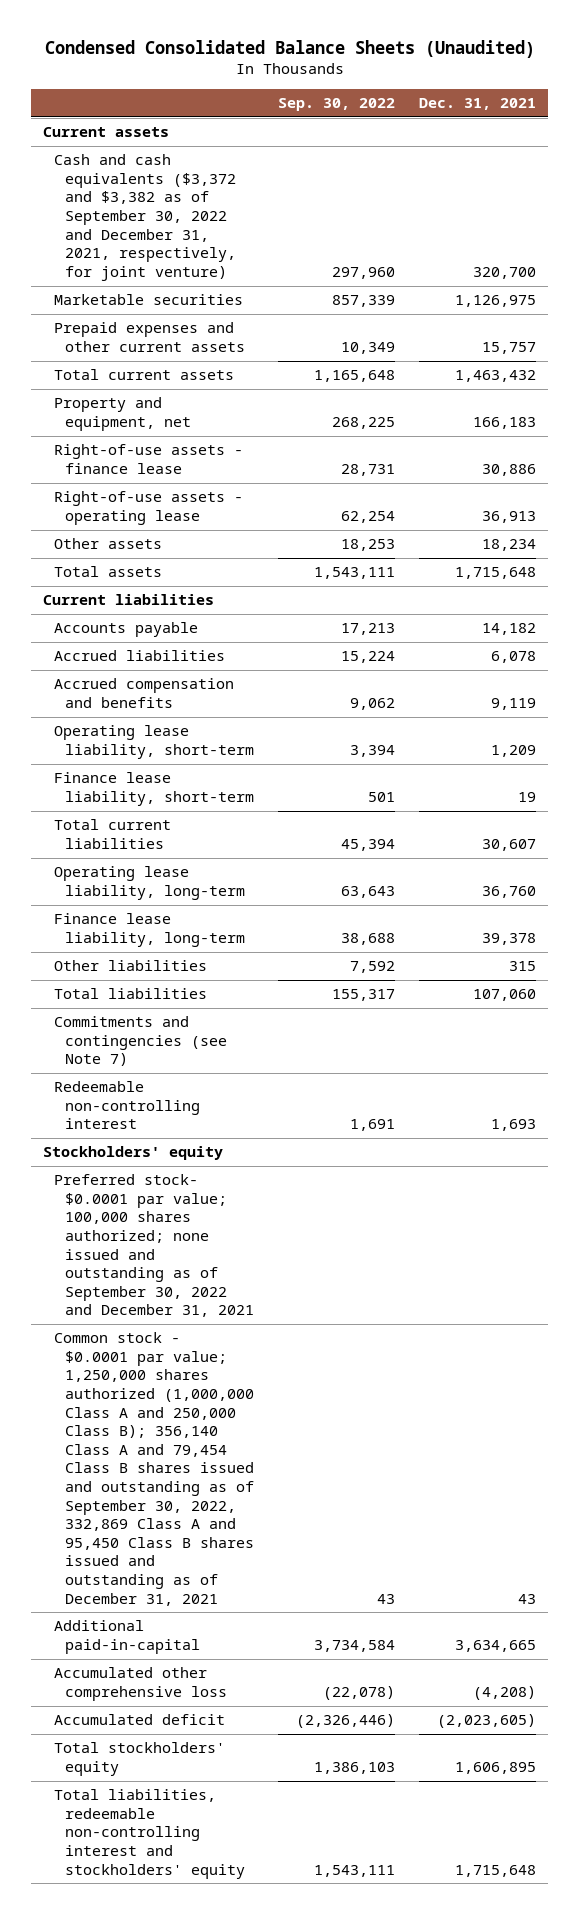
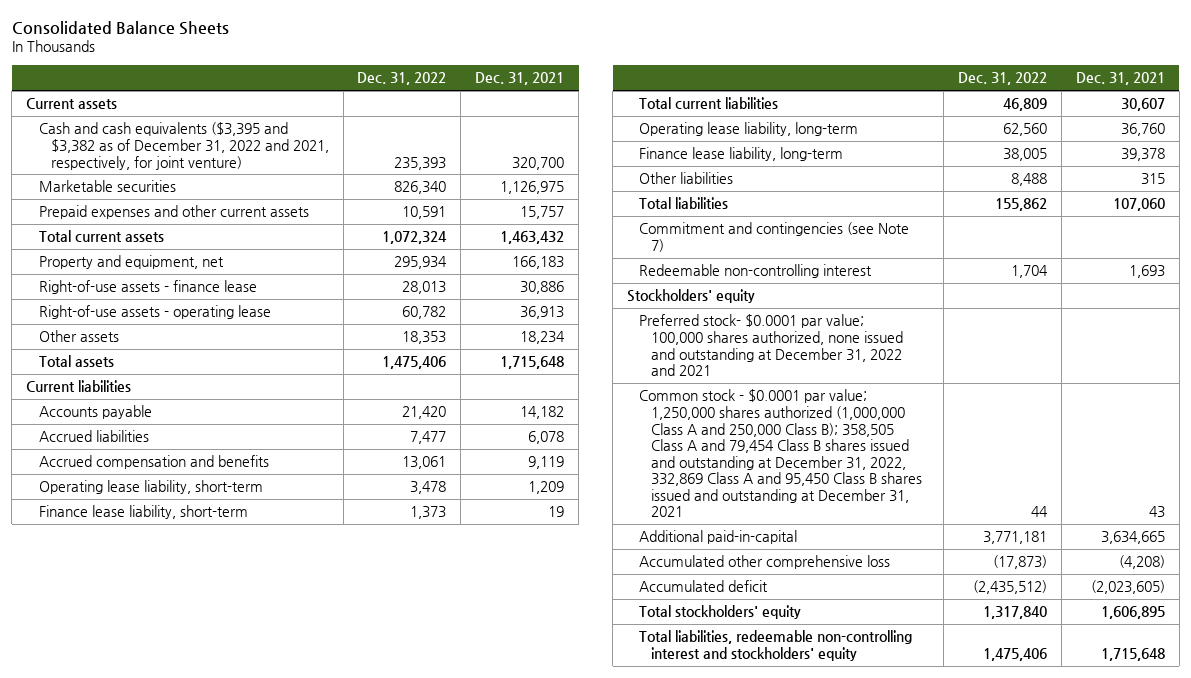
[44,40,535,59] Condensed Consolidated Balance Sheets (Unaudited) -> [11,20,229,35] Consolidated Balance Sheets
[278,98,396,112] Sep. 30, 2022 -> none
none -> [357,72,447,86] Dec. 31, 2022
[54,154,237,281] Cash and cash equivalents ($3,372 and $3,382 as of September 30, 2022 and December 31, 2021, respectively, for joint venture) -> [38,122,329,170] Cash and cash equivalents ($3,395 and $3,382 as of December 31, 2022 and 2021, respectively, for joint venture)
[54,1016,228,1067] Commitments and contingencies (see Note 7) -> [639,222,910,253] Commitment and contingencies (see Note 7)
[54,1174,255,1318] Preferred stock- $0.0001 par value; 100,000 shares authorized; none issued and outstanding as of September 30, 2022 and December 31, 2021 -> [639,314,904,377] Preferred stock- $0.0001 par value; 100,000 shares authorized, none issued and outstanding at December 31, 2022 and 2021
[54,1332,255,1606] Common stock - $0.0001 par value; 1,250,000 shares authorized (1,000,000 Class A and 250,000 Class B); 356,140 Class A and 79,454 Class B shares issued and outstanding as of September 30, 2022, 332,869 Class A and 95,450 Class B shares issued and outstanding as of December 31, 2021 -> [639,389,923,518] Common stock - $0.0001 par value; 1,250,000 shares authorized (1,000,000 Class A and 250,000 Class B); 358,505 Class A and 79,454 Class B shares issued and outstanding at December 31, 2022, 332,869 Class A and 95,450 Class B shares issued and outstanding at December 31, 2021

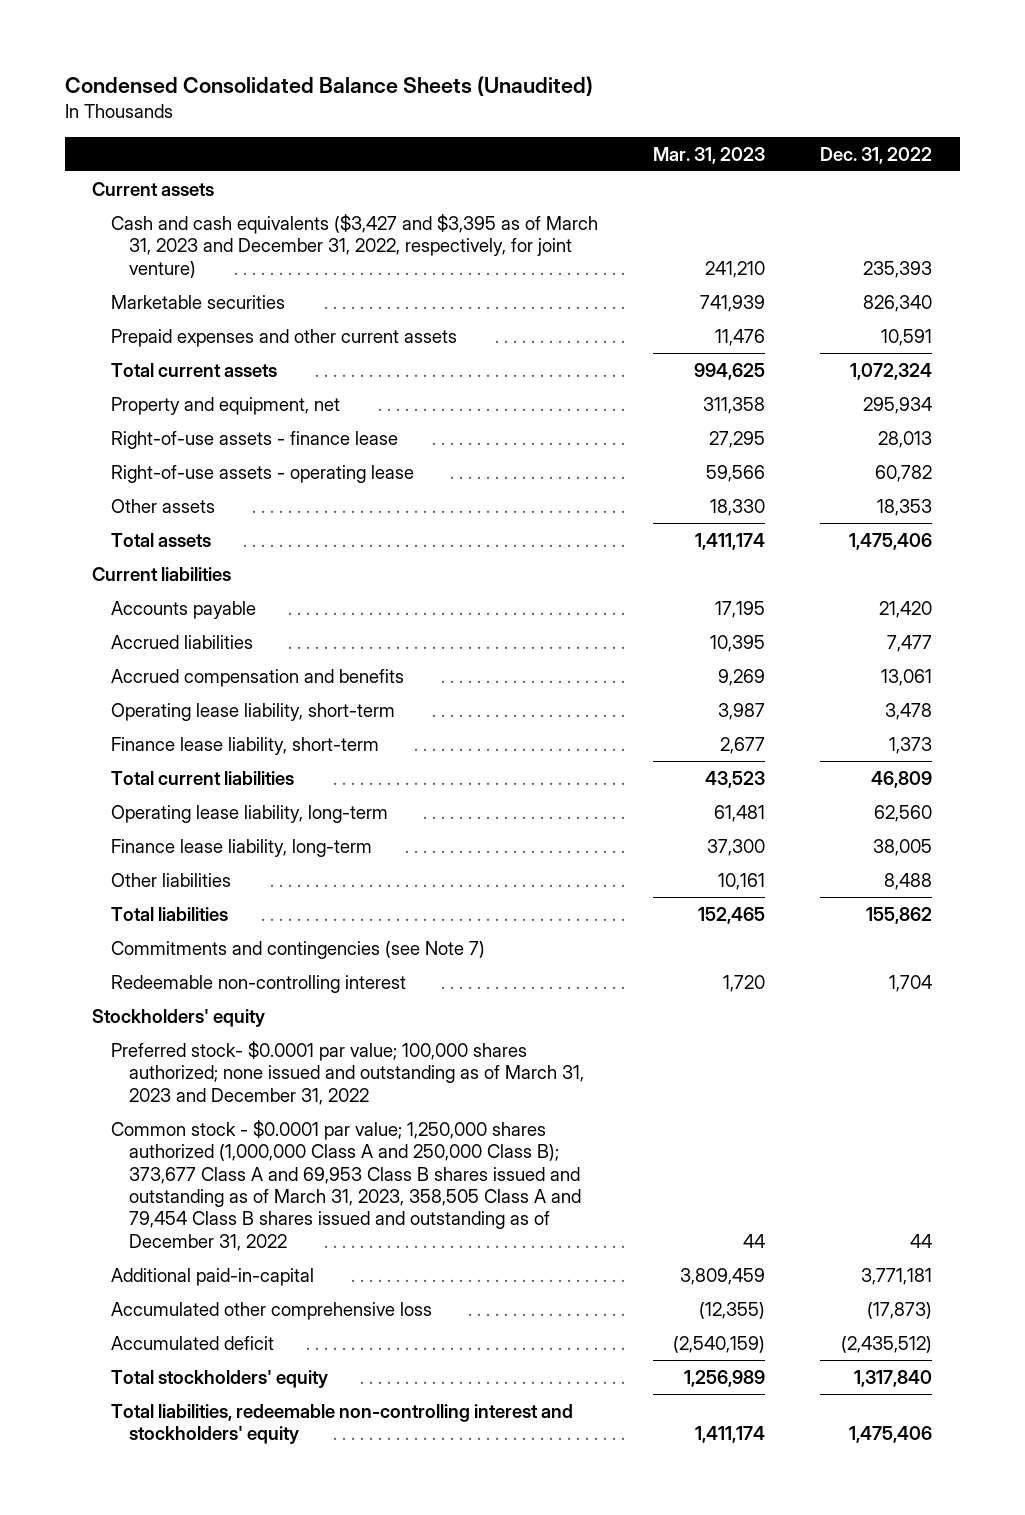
[11,20,229,35] Consolidated Balance Sheets -> [64,76,593,97] Condensed Consolidated Balance Sheets (Unaudited)
[475,72,565,86] Dec. 31, 2021 -> none
none -> [653,146,766,164] Mar. 31, 2023
[38,122,329,170] Cash and cash equivalents ($3,395 and $3,382 as of December 31, 2022 and 2021, respectively, for joint venture) -> [110,213,598,278] Cash and cash equivalents ($3,427 and $3,395 as of March 31, 2023 and December 31, 2022, respectively, for joint venture)
[639,222,910,253] Commitment and contingencies (see Note 7) -> [110,940,485,959] Commitments and contingencies (see Note 7)
[639,314,904,377] Preferred stock- $0.0001 par value; 100,000 shares authorized, none issued and outstanding at December 31, 2022 and 2021 -> [110,1040,584,1105] Preferred stock- $0.0001 par value; 100,000 shares authorized; none issued and outstanding as of March 31, 2023 and December 31, 2022
[639,389,923,518] Common stock - $0.0001 par value; 1,250,000 shares authorized (1,000,000 Class A and 250,000 Class B); 358,505 Class A and 79,454 Class B shares issued and outstanding at December 31, 2022, 332,869 Class A and 95,450 Class B shares issued and outstanding at December 31, 2021 -> [110,1119,581,1251] Common stock - $0.0001 par value; 1,250,000 shares authorized (1,000,000 Class A and 250,000 Class B); 373,677 Class A and 69,953 Class B shares issued and outstanding as of March 31, 2023, 358,505 Class A and 79,454 Class B shares issued and outstanding as of December 31, 2022

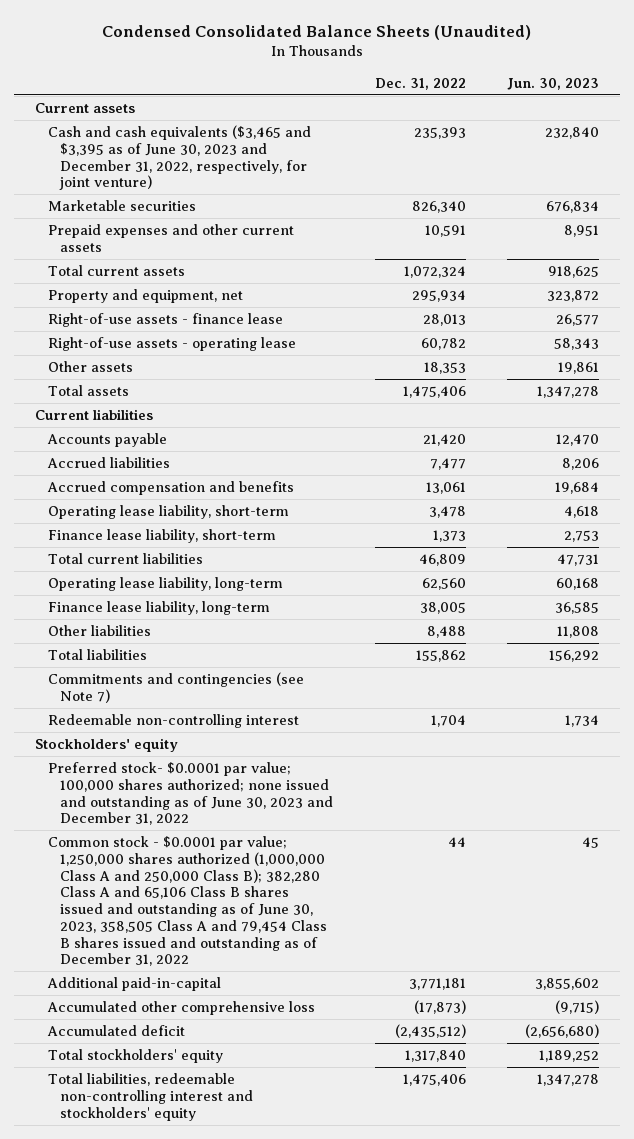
[653,146,766,164] Mar. 31, 2023 -> none
none -> [507,77,600,90] Jun. 30, 2023
[110,213,598,278] Cash and cash equivalents ($3,427 and $3,395 as of March 31, 2023 and December 31, 2022, respectively, for joint venture) -> [47,125,311,191] Cash and cash equivalents ($3,465 and $3,395 as of June 30, 2023 and December 31, 2022, respectively, for joint venture)
[110,1040,584,1105] Preferred stock- $0.0001 par value; 100,000 shares authorized; none issued and outstanding as of March 31, 2023 and December 31, 2022 -> [47,762,334,826] Preferred stock- $0.0001 par value; 100,000 shares authorized; none issued and outstanding as of June 30, 2023 and December 31, 2022
[110,1119,581,1251] Common stock - $0.0001 par value; 1,250,000 shares authorized (1,000,000 Class A and 250,000 Class B); 373,677 Class A and 69,953 Class B shares issued and outstanding as of March 31, 2023, 358,505 Class A and 79,454 Class B shares issued and outstanding as of December 31, 2022 -> [47,836,328,967] Common stock - $0.0001 par value; 1,250,000 shares authorized (1,000,000 Class A and 250,000 Class B); 382,280 Class A and 65,106 Class B shares issued and outstanding as of June 30, 2023, 358,505 Class A and 79,454 Class B shares issued and outstanding as of December 31, 2022

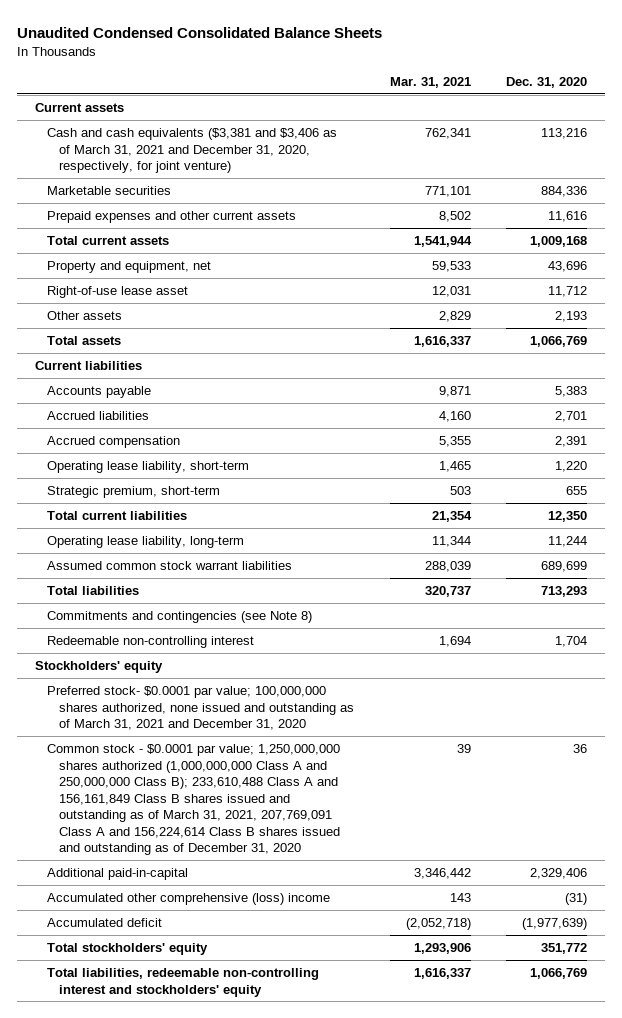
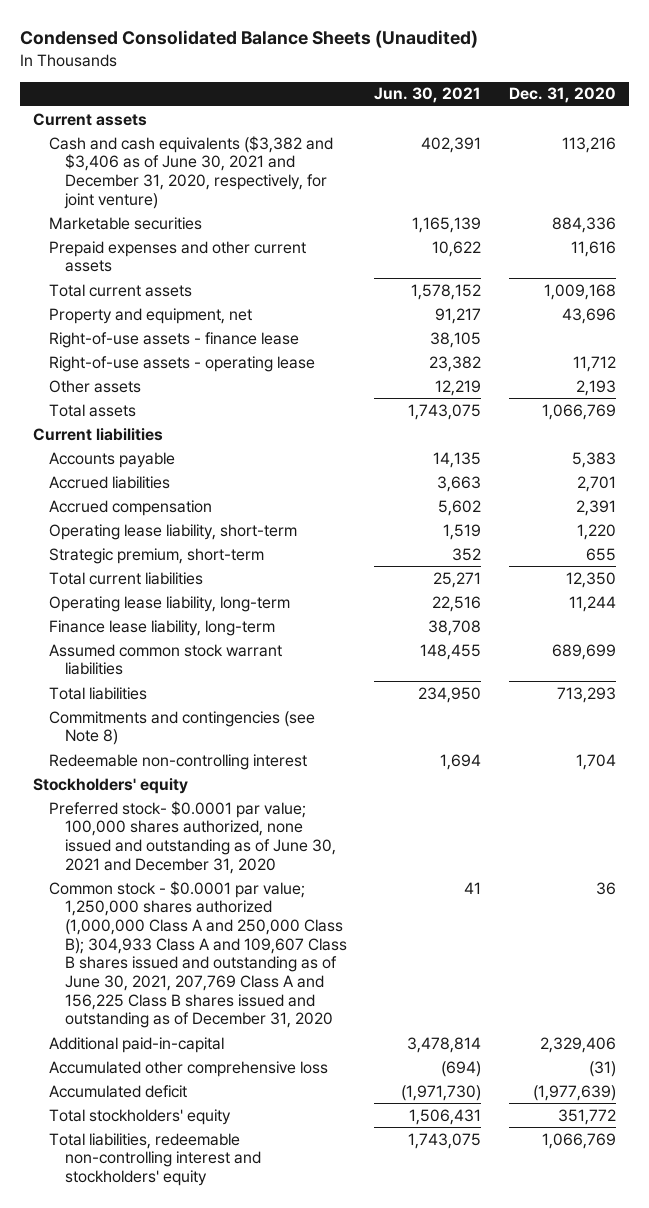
[17,26,383,38] Unaudited Condensed Consolidated Balance Sheets -> [19,30,478,49] Condensed Consolidated Balance Sheets (Unaudited)
[389,76,471,88] Mar. 31, 2021 -> none
none -> [374,87,482,104] Jun. 30, 2021
[47,128,338,174] Cash and cash equivalents ($3,381 and $3,406 as of March 31, 2021 and December 31, 2020, respectively, for joint venture) -> [49,135,334,209] Cash and cash equivalents ($3,382 and $3,406 as of June 30, 2021 and December 31, 2020, respectively, for joint venture)
none -> [49,331,300,348] Right-of-use assets - finance lease
[47,286,189,299] Right-of-use lease asset -> [49,355,316,372] Right-of-use assets - operating lease
none -> [49,619,276,636] Finance lease liability, long-term
[47,686,355,731] Preferred stock- $0.0001 par value; 100,000,000 shares authorized, none issued and outstanding as of March 31, 2021 and December 31, 2020 -> [49,800,336,874] Preferred stock- $0.0001 par value; 100,000 shares authorized, none issued and outstanding as of June 30, 2021 and December 31, 2020
[47,744,341,856] Common stock - $0.0001 par value; 1,250,000,000 shares authorized (1,000,000,000 Class A and 250,000,000 Class B); 233,610,488 Class A and 156,161,849 Class B shares issued and outstanding as of March 31, 2021, 207,769,091 Class A and 156,224,614 Class B shares issued and outstanding as of December 31, 2020 -> [49,880,347,1029] Common stock - $0.0001 par value; 1,250,000 shares authorized (1,000,000 Class A and 250,000 Class B); 304,933 Class A and 109,607 Class B shares issued and outstanding as of June 30, 2021, 207,769 Class A and 156,225 Class B shares issued and outstanding as of December 31, 2020
[47,893,331,906] Accumulated other comprehensive (loss) income -> [49,1060,329,1077] Accumulated other comprehensive loss

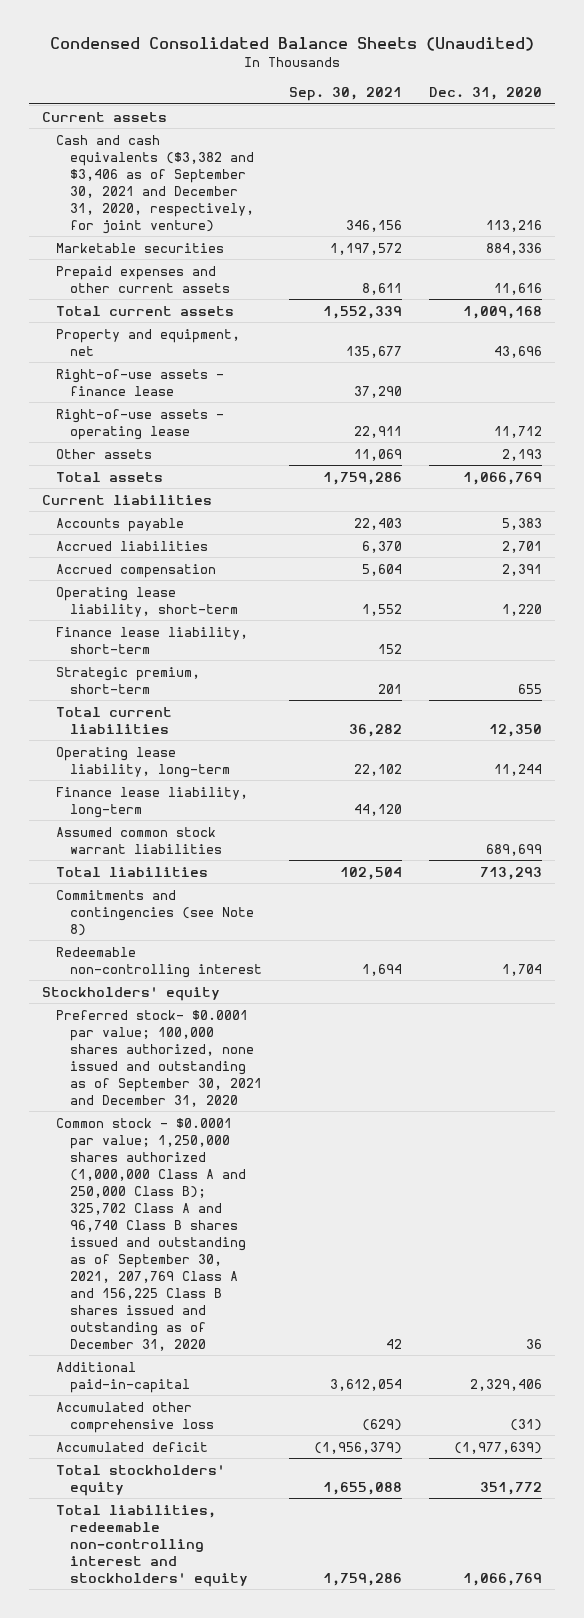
[374,87,482,104] Jun. 30, 2021 -> none
none -> [288,87,402,102] Sep. 30, 2021
[49,135,334,209] Cash and cash equivalents ($3,382 and $3,406 as of June 30, 2021 and December 31, 2020, respectively, for joint venture) -> [56,134,254,234] Cash and cash equivalents ($3,382 and $3,406 as of September 30, 2021 and December 31, 2020, respectively, for joint venture)
none -> [56,626,249,654] Finance lease liability, short-term
[49,800,336,874] Preferred stock- $0.0001 par value; 100,000 shares authorized, none issued and outstanding as of June 30, 2021 and December 31, 2020 -> [56,1009,262,1107] Preferred stock- $0.0001 par value; 100,000 shares authorized, none issued and outstanding as of September 30, 2021 and December 31, 2020
[49,880,347,1029] Common stock - $0.0001 par value; 1,250,000 shares authorized (1,000,000 Class A and 250,000 Class B); 304,933 Class A and 109,607 Class B shares issued and outstanding as of June 30, 2021, 207,769 Class A and 156,225 Class B shares issued and outstanding as of December 31, 2020 -> [56,1117,246,1351] Common stock - $0.0001 par value; 1,250,000 shares authorized (1,000,000 Class A and 250,000 Class B); 325,702 Class A and 96,740 Class B shares issued and outstanding as of September 30, 2021, 207,769 Class A and 156,225 Class B shares issued and outstanding as of December 31, 2020

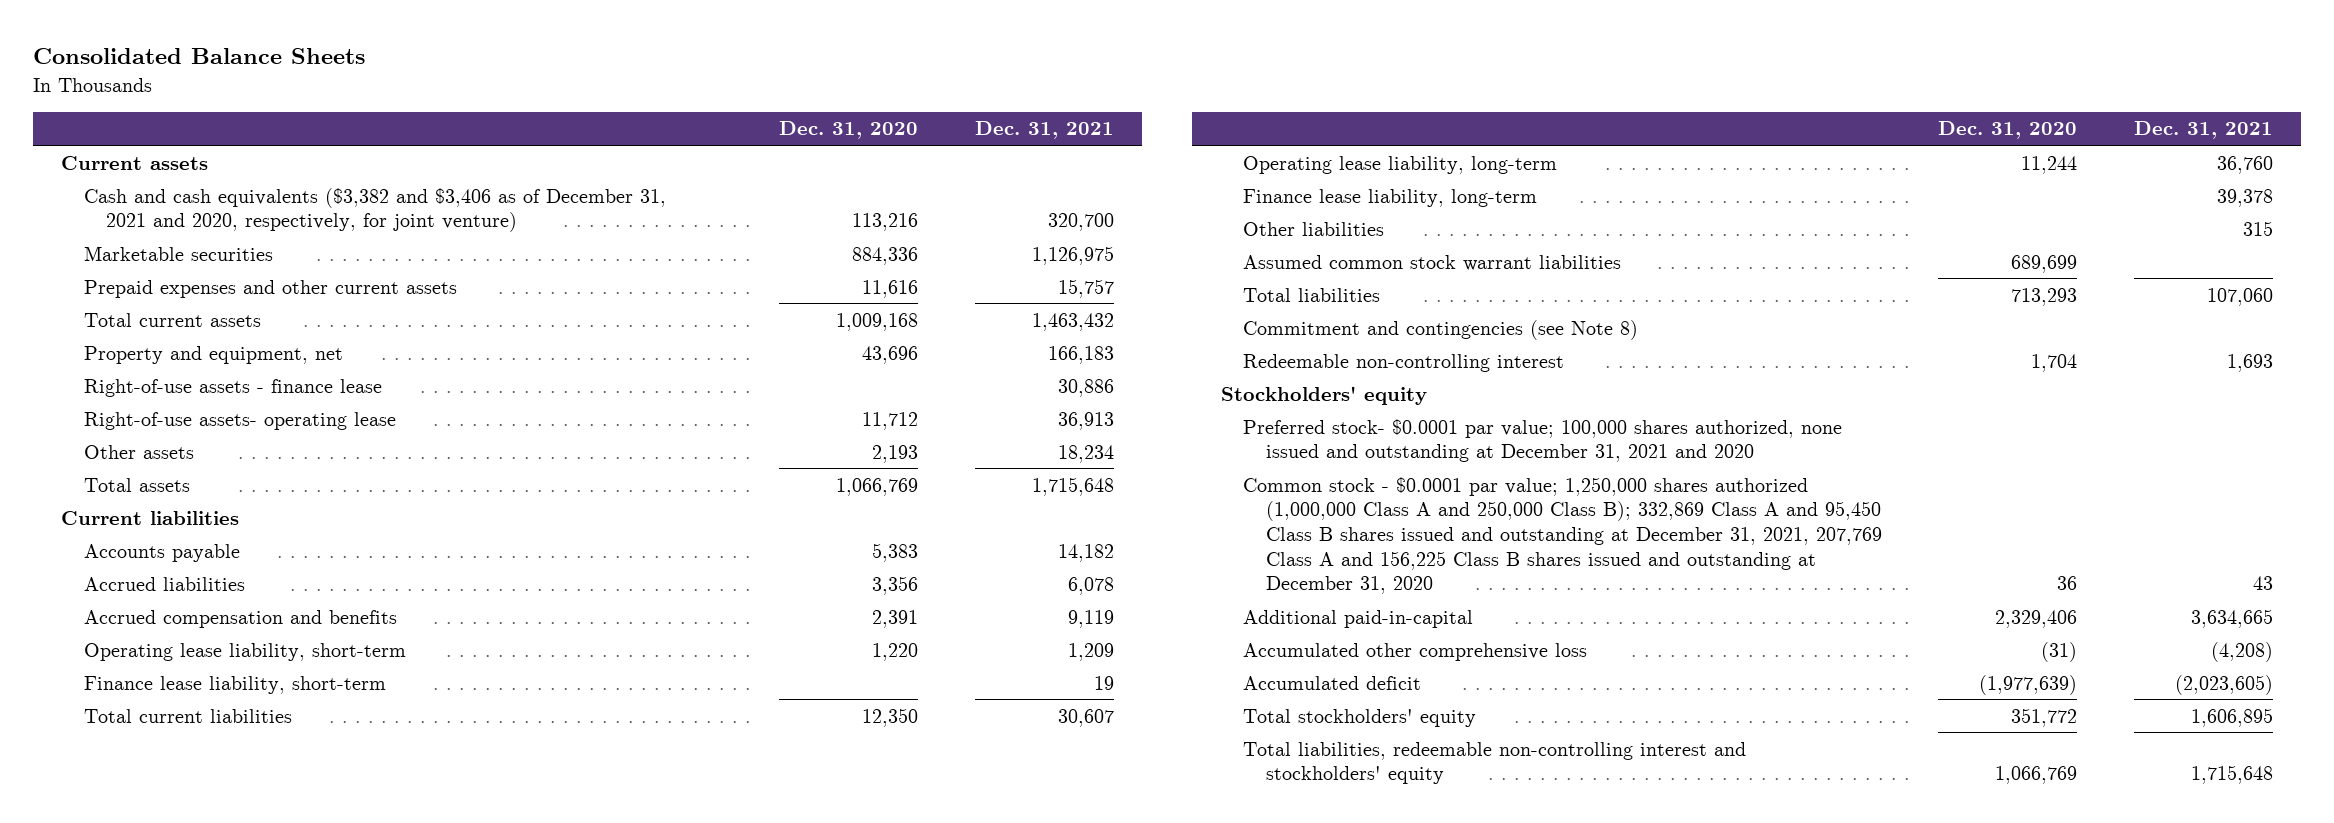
[50,37,535,52] Condensed Consolidated Balance Sheets (Unaudited) -> [33,48,366,65] Consolidated Balance Sheets
[288,87,402,102] Sep. 30, 2021 -> none
none -> [974,121,1114,140] Dec. 31, 2021
[56,134,254,234] Cash and cash equivalents ($3,382 and $3,406 as of September 30, 2021 and December 31, 2020, respectively, for joint venture) -> [83,187,666,233] Cash and cash equivalents ($3,382 and $3,406 as of December 31, 2021 and 2020, respectively, for joint venture)
[56,408,225,440] Right-of-use assets - operating lease -> [83,411,396,430] Right-of-use assets- operating lease
[501,540,542,553] 2,701 -> [871,575,918,595] 3,356
[56,563,217,578] Accrued compensation -> [83,609,397,628] Accrued compensation and benefits
[56,666,201,694] Strategic premium, short-term -> none
none -> [1243,221,1385,236] Other liabilities
[56,889,254,936] Commitments and contingencies (see Note 8) -> [1243,319,1639,340] Commitment and contingencies (see Note 8)
[56,1009,262,1107] Preferred stock- $0.0001 par value; 100,000 shares authorized, none issued and outstanding as of September 30, 2021 and December 31, 2020 -> [1243,418,1843,463] Preferred stock- $0.0001 par value; 100,000 shares authorized, none issued and outstanding at December 31, 2021 and 2020
[56,1117,246,1351] Common stock - $0.0001 par value; 1,250,000 shares authorized (1,000,000 Class A and 250,000 Class B); 325,702 Class A and 96,740 Class B shares issued and outstanding as of September 30, 2021, 207,769 Class A and 156,225 Class B shares issued and outstanding as of December 31, 2020 -> [1243,476,1882,595] Common stock - $0.0001 par value; 1,250,000 shares authorized (1,000,000 Class A and 250,000 Class B); 332,869 Class A and 95,450 Class B shares issued and outstanding at December 31, 2021, 207,769 Class A and 156,225 Class B shares issued and outstanding at December 31, 2020

